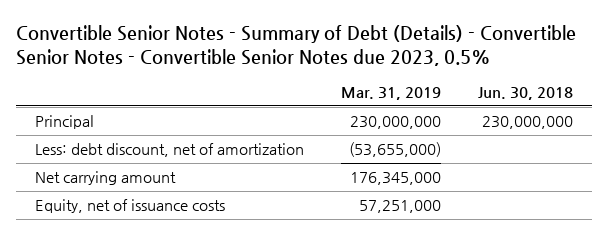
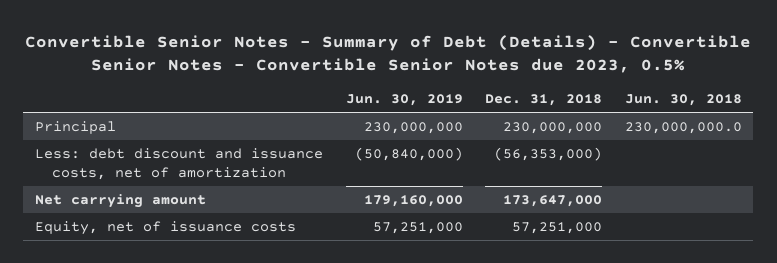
[340,87,441,101] Mar. 31, 2019 -> none
none -> [345,94,463,107] Jun. 30, 2019
none -> [485,94,603,107] Dec. 31, 2018
[482,116,574,130] 230,000,000 -> [625,121,743,134] 230,000,000.0
[34,143,304,158] Less: debt discount, net of amortization -> [34,147,323,180] Less: debt discount and issuance costs, net of amortization

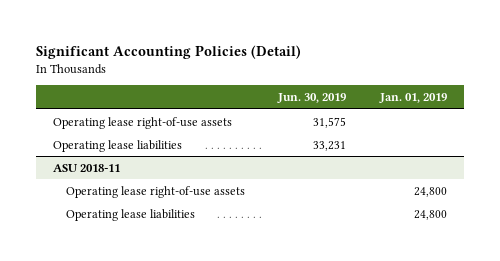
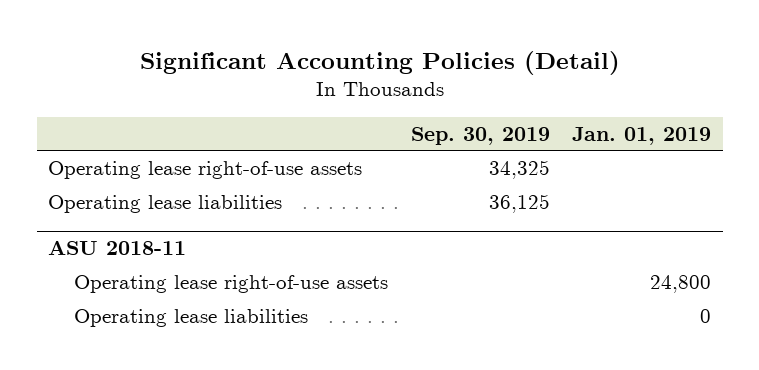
[277,93,347,104] Jun. 30, 2019 -> none
none -> [410,126,550,145] Sep. 30, 2019
[413,209,447,220] 24,800 -> [700,308,712,323] 0

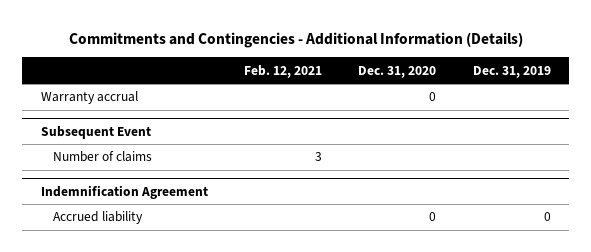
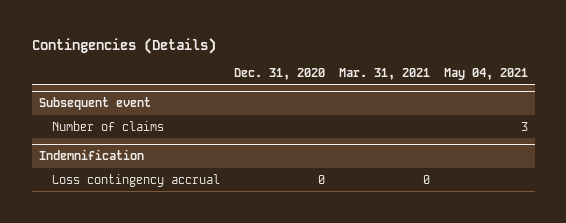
[68,31,523,48] Commitments and Contingencies - Additional Information (Details) -> [31,37,216,54] Contingencies (Details)
[243,64,322,78] Feb. 12, 2021 -> none
[472,65,551,78] Dec. 31, 2019 -> none
none -> [338,67,430,80] Mar. 31, 2021
none -> [443,67,528,80] May 04, 2021
[40,91,138,105] Warranty accrual -> none
[40,125,151,139] Subsequent Event -> [38,97,151,111] Subsequent event
[40,184,208,199] Indemnification Agreement -> [38,149,144,161] Indemnification
[53,211,144,225] Accrued liability -> [52,173,221,187] Loss contingency accrual

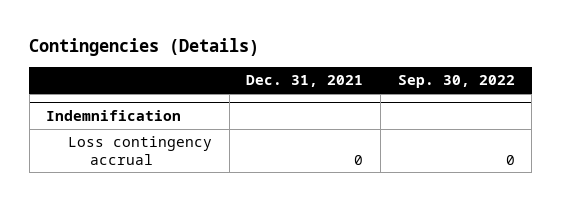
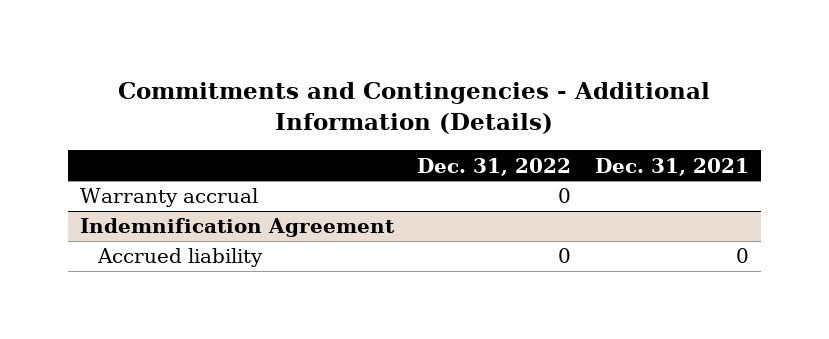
[29,38,260,57] Contingencies (Details) -> [118,82,711,135] Commitments and Contingencies - Additional Information (Details)
[397,75,515,89] Sep. 30, 2022 -> none
none -> [417,157,572,176] Dec. 31, 2022
none -> [79,188,258,208] Warranty accrual
[46,109,182,121] Indemnification -> [79,218,395,238] Indemnification Agreement
[68,136,213,165] Loss contingency accrual -> [97,248,264,268] Accrued liability

